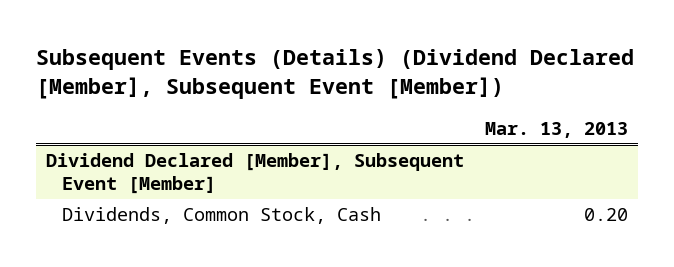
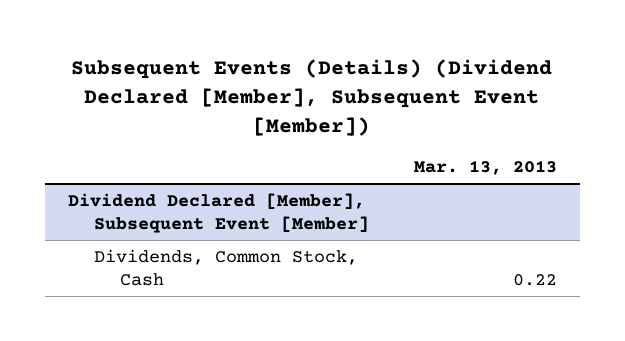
[583,208,628,222] 0.20 -> [513,274,558,287] 0.22

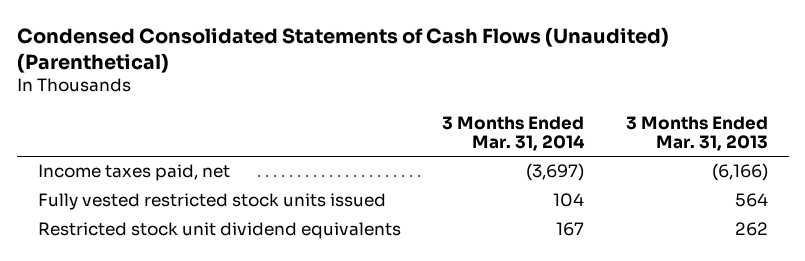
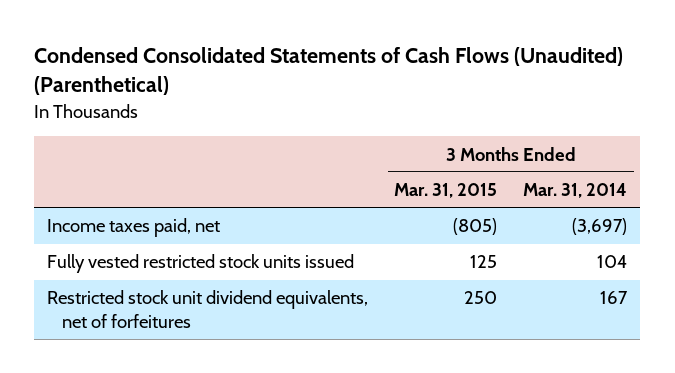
[625,115,768,152] 3 Months Ended Mar. 31, 2013 -> none
none -> [394,183,498,199] Mar. 31, 2015
[37,222,401,240] Restricted stock unit dividend equivalents -> [47,290,369,328] Restricted stock unit dividend equivalents, net of forfeitures

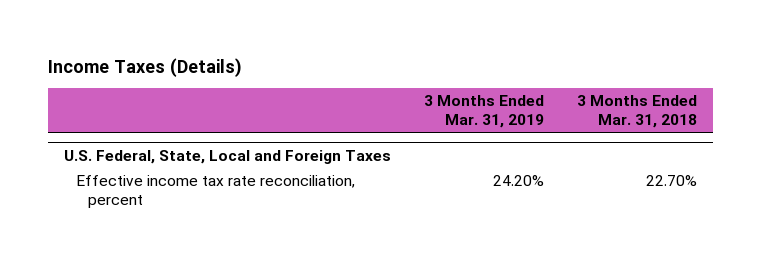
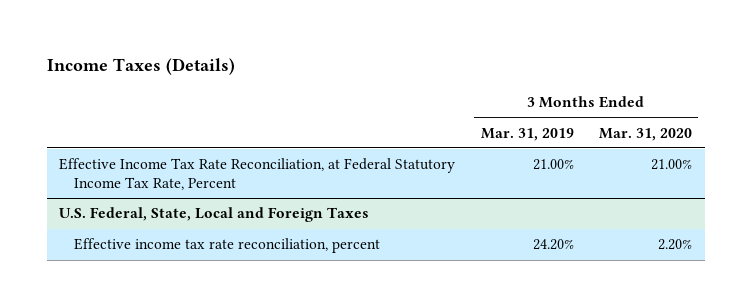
[576,95,697,129] 3 Months Ended Mar. 31, 2018 -> none
none -> [598,127,692,141] Mar. 31, 2020
none -> [59,158,456,191] Effective Income Tax Rate Reconciliation, at Federal Statutory Income Tax Rate, Percent

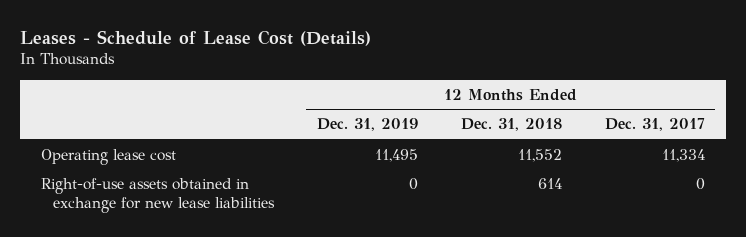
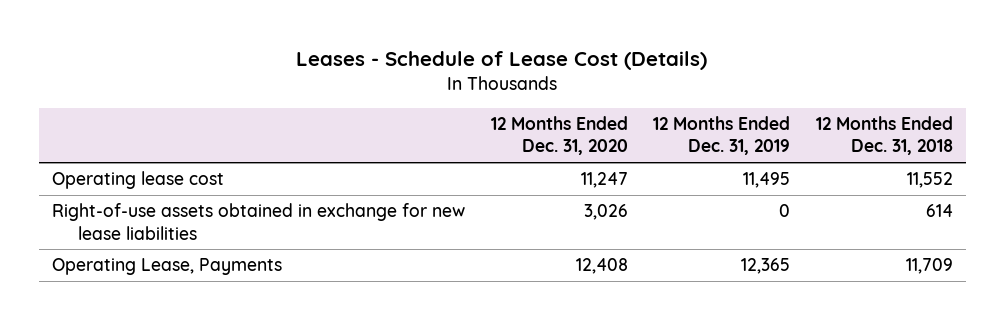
[604,118,705,132] Dec. 31, 2017 -> none
none -> [490,115,628,156] 12 Months Ended Dec. 31, 2020
none -> [51,258,282,276] Operating Lease, Payments

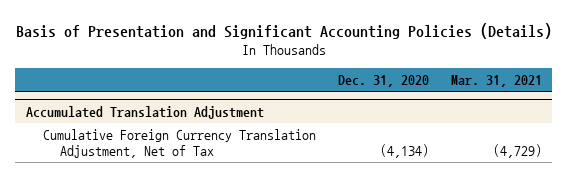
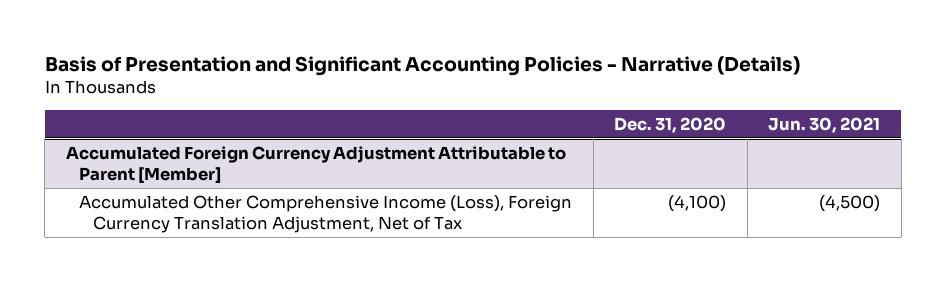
[15,23,552,40] Basis of Presentation and Significant Accounting Policies (Details) -> [44,55,800,76] Basis of Presentation and Significant Accounting Policies - Narrative (Details)
[450,74,542,87] Mar. 31, 2021 -> none
none -> [768,116,881,133] Jun. 30, 2021
[25,105,264,119] Accumulated Translation Adjustment -> [65,146,566,184] Accumulated Foreign Currency Adjustment Attributable to Parent [Member]
[42,129,316,158] Cumulative Foreign Currency Translation Adjustment, Net of Tax -> [79,195,573,233] Accumulated Other Comprehensive Income (Loss), Foreign Currency Translation Adjustment, Net of Tax
[379,143,429,158] (4,134) -> [668,195,727,213] (4,100)

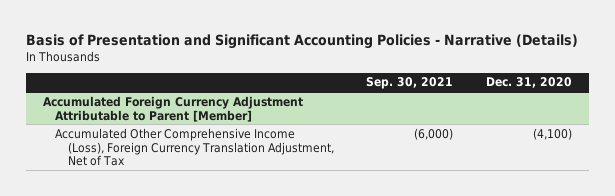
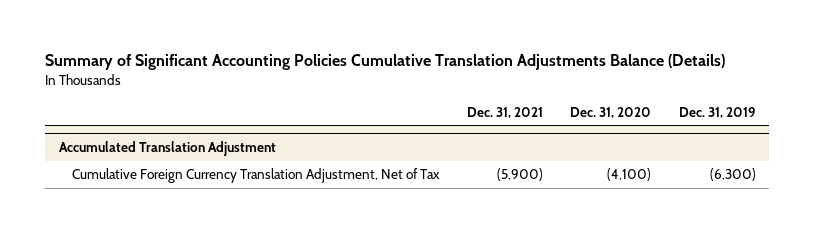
[26,33,579,49] Basis of Presentation and Significant Accounting Policies - Narrative (Details) -> [44,54,725,71] Summary of Significant Accounting Policies Cumulative Translation Adjustments Balance (Details)
[366,77,454,90] Sep. 30, 2021 -> none
none -> [466,106,543,118] Dec. 31, 2021
none -> [678,106,756,118] Dec. 31, 2019
[42,95,303,122] Accumulated Foreign Currency Adjustment Attributable to Parent [Member] -> [58,141,276,157] Accumulated Translation Adjustment
[55,127,334,167] Accumulated Other Comprehensive Income (Loss), Foreign Currency Translation Adjustment, Net of Tax -> [72,168,441,184] Cumulative Foreign Currency Translation Adjustment, Net of Tax

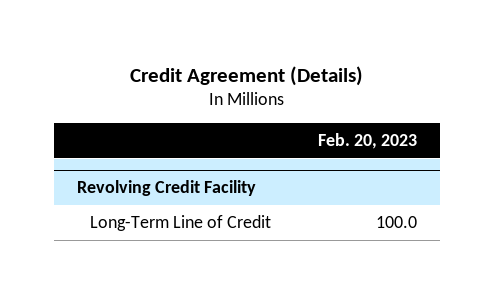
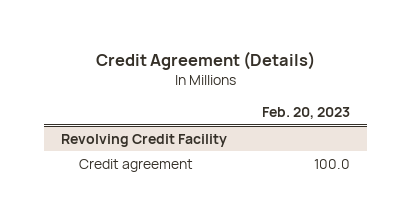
[90,215,272,232] Long-Term Line of Credit -> [79,158,194,172] Credit agreement

